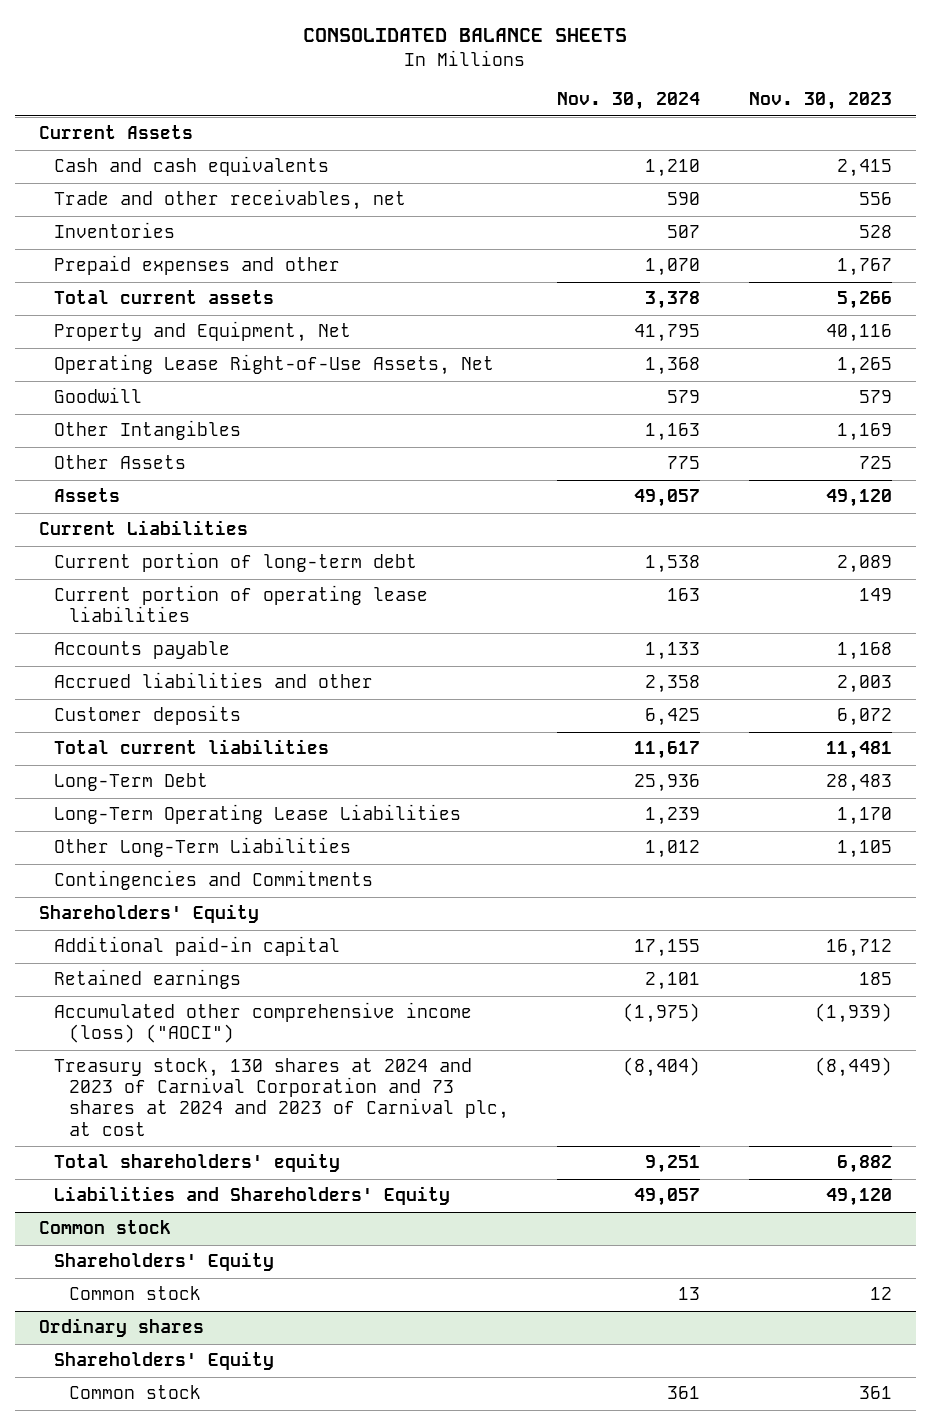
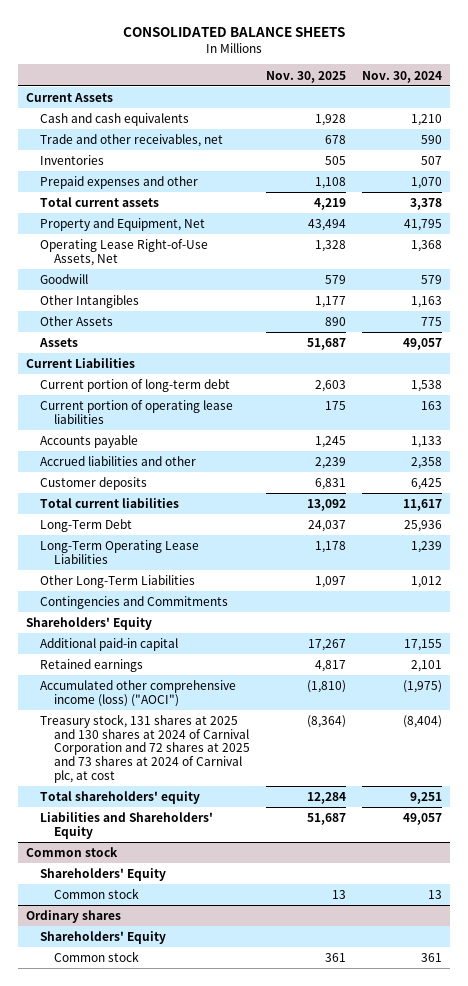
[748,92,892,111] Nov. 30, 2023 -> none
none -> [265,70,346,83] Nov. 30, 2025
[53,1058,509,1136] Treasury stock, 130 shares at 2024 and 2023 of Carnival Corporation and 73 shares at 2024 and 2023 of Carnival plc, at cost -> [39,714,250,783] Treasury stock, 131 shares at 2025 and 130 shares at 2024 of Carnival Corporation and 72 shares at 2025 and 73 shares at 2024 of Carnival plc, at cost

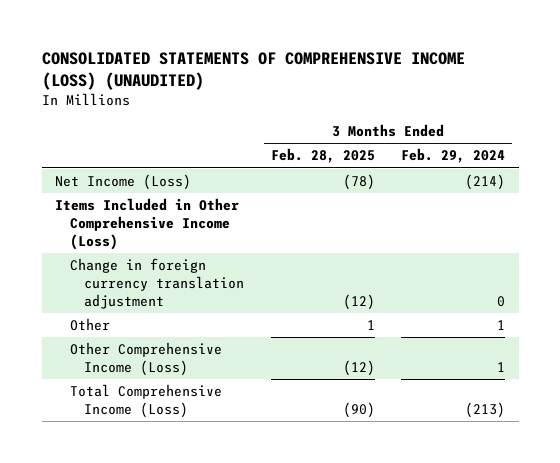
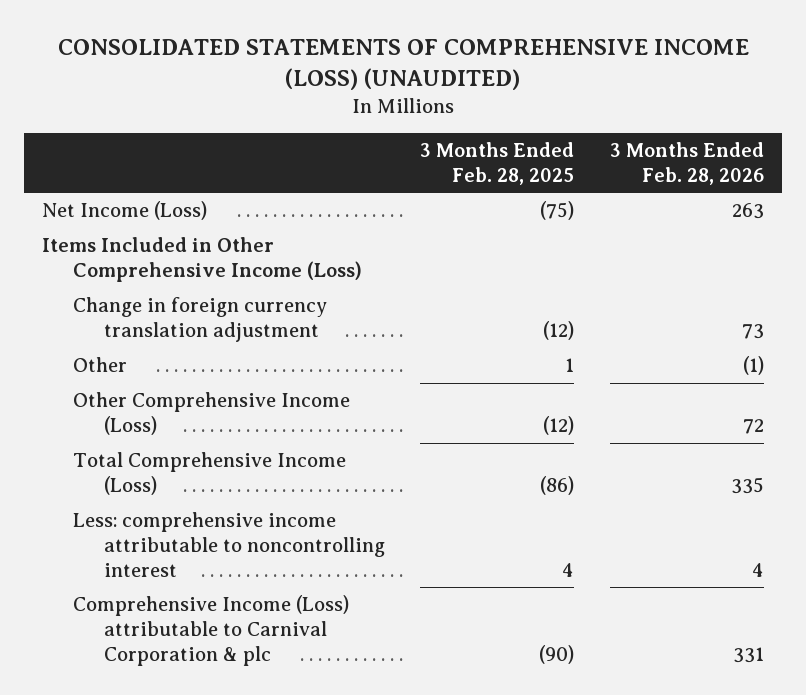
[401,148,506,164] Feb. 29, 2024 -> none
none -> [610,142,765,185] 3 Months Ended Feb. 28, 2026
[342,174,375,191] (78) -> [540,201,575,221] (75)
[342,402,375,419] (90) -> [540,475,575,495] (86)
none -> [72,512,385,577] Less: comprehensive income attributable to noncontrolling interest
none -> [72,595,349,666] Comprehensive Income (Loss) attributable to Carnival Corporation & plc

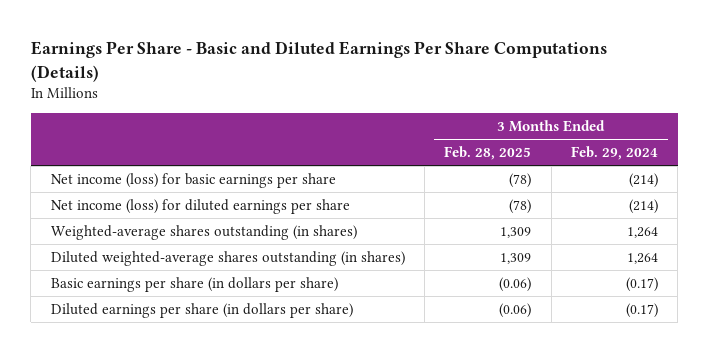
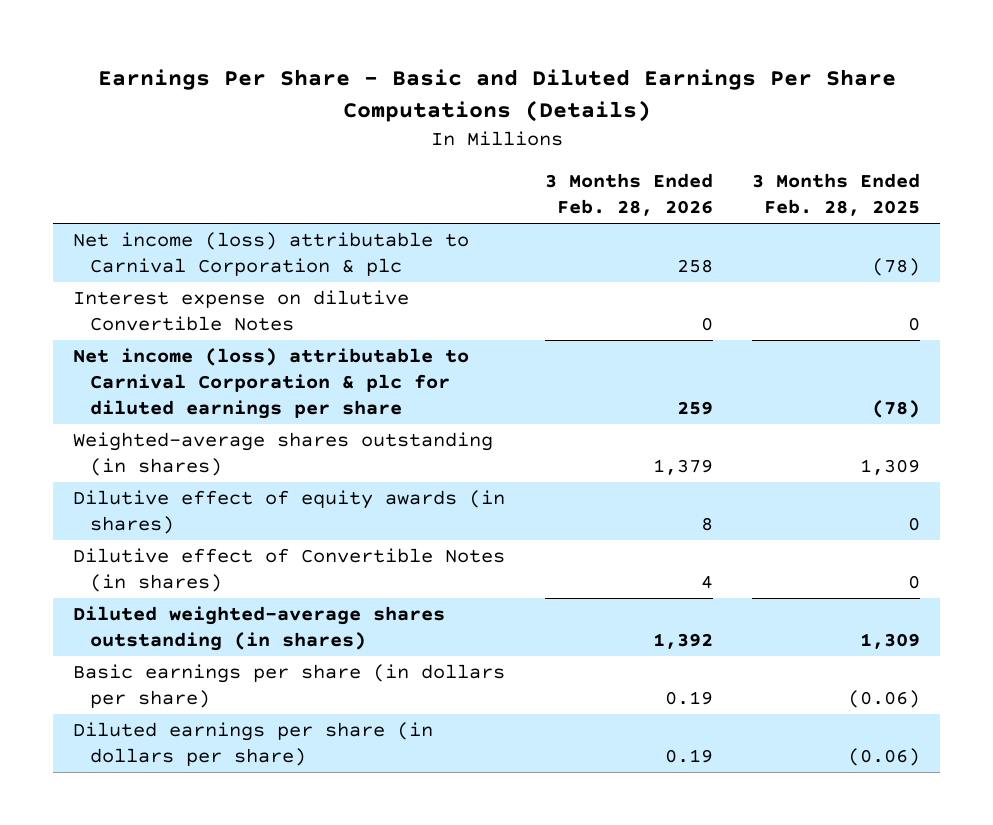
[570,146,658,161] Feb. 29, 2024 -> none
none -> [544,173,713,217] 3 Months Ended Feb. 28, 2026
[50,198,350,214] Net income (loss) for diluted earnings per share -> none
none -> [73,232,470,276] Net income (loss) attributable to Carnival Corporation & plc
none -> [73,290,410,331] Interest expense on dilutive Convertible Notes
[50,172,336,188] Net income (loss) for basic earnings per share -> [73,348,470,419] Net income (loss) attributable to Carnival Corporation & plc for diluted earnings per share
none -> [73,490,506,534] Dilutive effect of equity awards (in shares)
none -> [73,548,506,592] Dilutive effect of Convertible Notes (in shares)

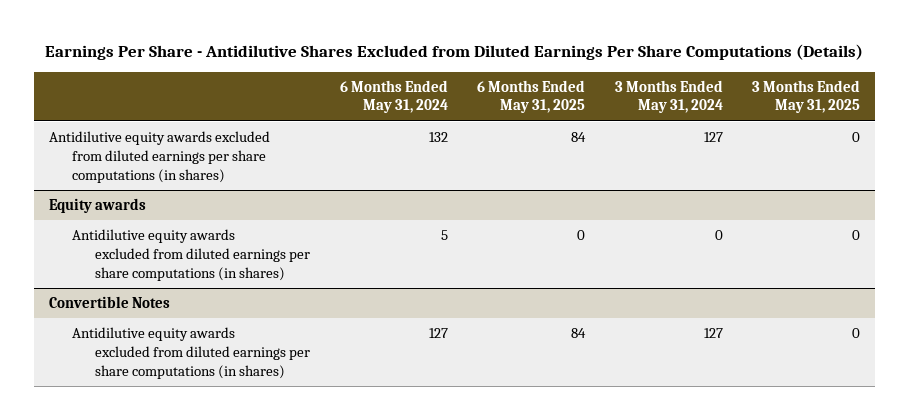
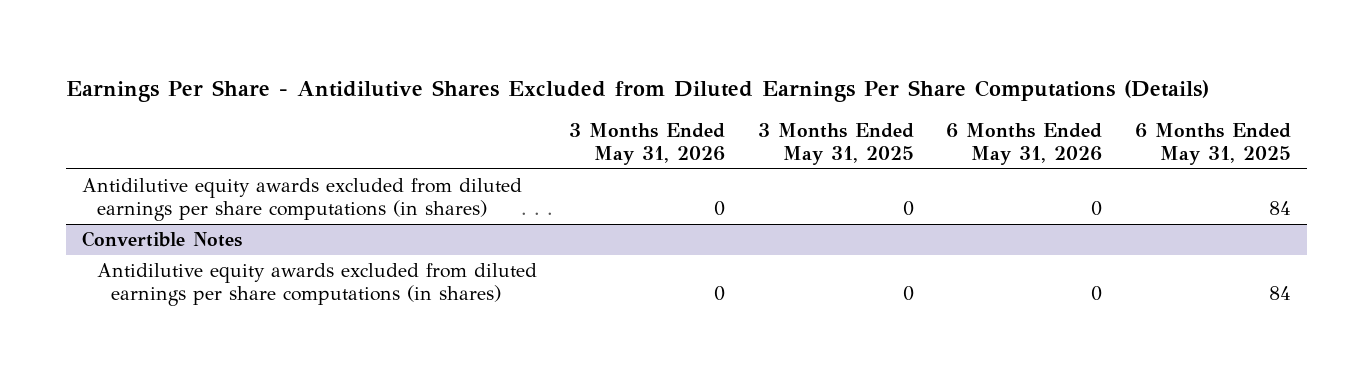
[339,79,448,114] 6 Months Ended May 31, 2024 -> none
[614,79,723,114] 3 Months Ended May 31, 2024 -> none
none -> [569,122,726,165] 3 Months Ended May 31, 2026
none -> [946,122,1103,165] 6 Months Ended May 31, 2026
[48,198,146,214] Equity awards -> none
[72,229,311,281] Antidilutive equity awards excluded from diluted earnings per share computations (in shares) -> none

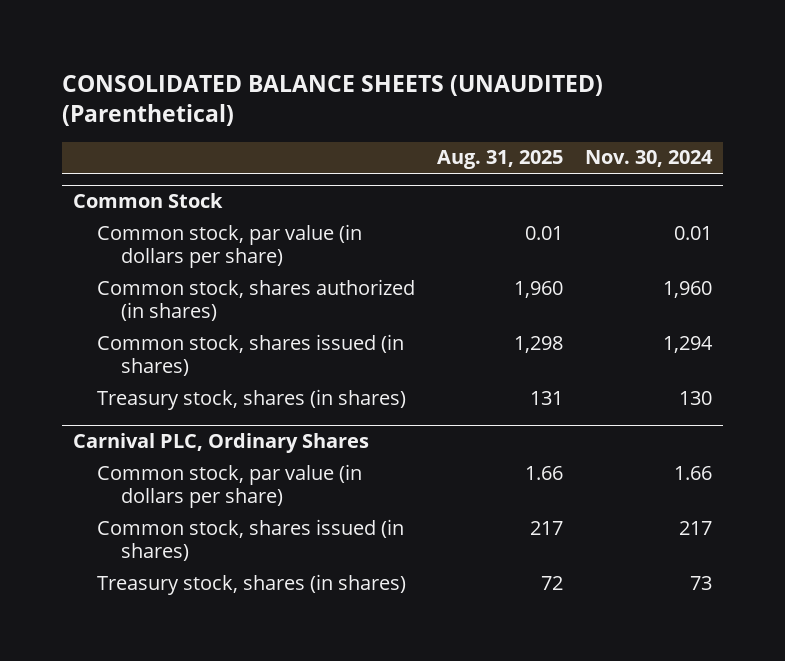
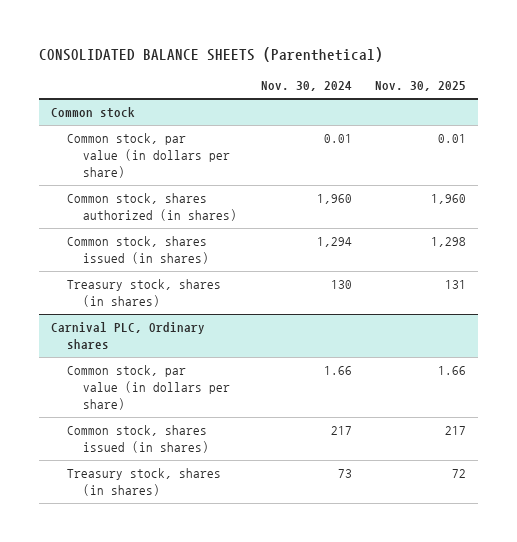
[62,75,604,127] CONSOLIDATED BALANCE SHEETS (UNAUDITED) (Parenthetical) -> [39,47,384,63] CONSOLIDATED BALANCE SHEETS (Parenthetical)
[437,150,564,170] Aug. 31, 2025 -> none
none -> [375,81,467,92] Nov. 30, 2025
[73,193,224,209] Common Stock -> [50,107,135,119] Common stock
[73,433,370,454] Carnival PLC, Ordinary Shares -> [50,322,205,349] Carnival PLC, Ordinary shares

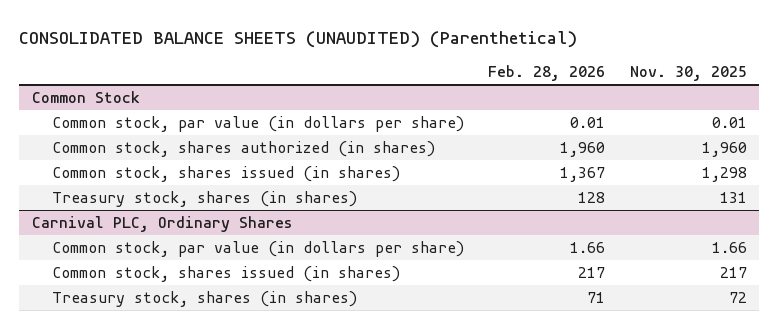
[39,47,384,63] CONSOLIDATED BALANCE SHEETS (Parenthetical) -> [19,30,578,48] CONSOLIDATED BALANCE SHEETS (UNAUDITED) (Parenthetical)
[260,81,352,92] Nov. 30, 2024 -> none
none -> [488,65,606,82] Feb. 28, 2026
[50,107,135,119] Common stock -> [31,90,140,103] Common Stock
[50,322,205,349] Carnival PLC, Ordinary shares -> [31,215,293,232] Carnival PLC, Ordinary Shares

